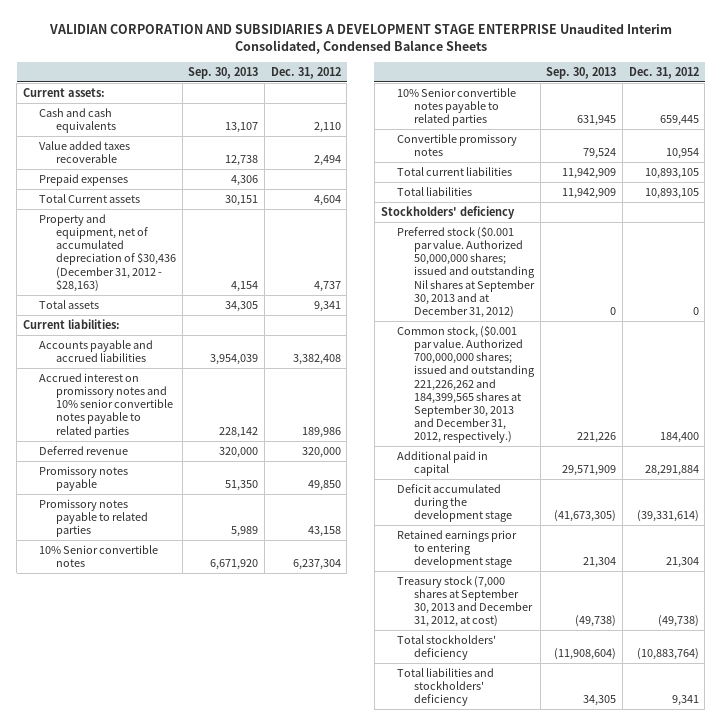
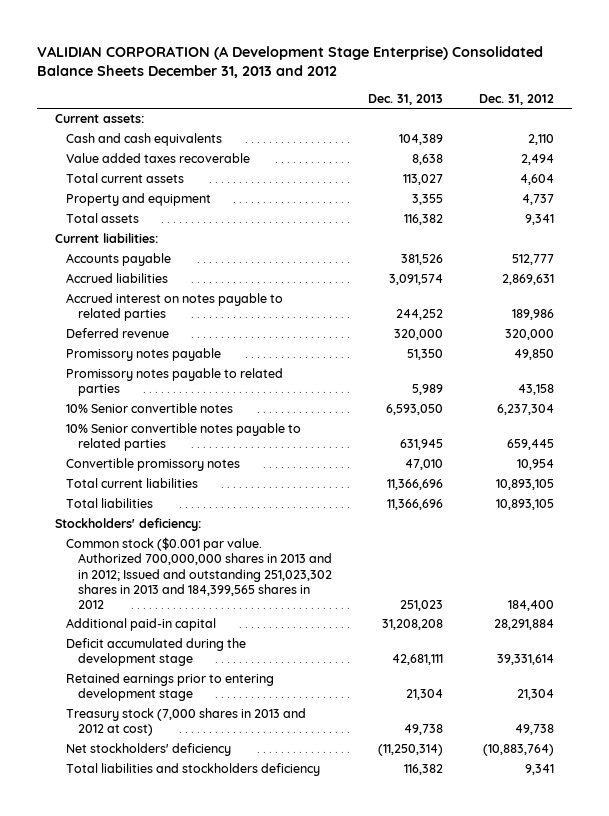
[48,23,672,54] VALIDIAN CORPORATION AND SUBSIDIARIES A DEVELOPMENT STAGE ENTERPRISE Unaudited Interim Consolidated, Condensed Balance Sheets -> [36,45,543,79] VALIDIAN CORPORATION (A Development Stage Enterprise) Consolidated Balance Sheets December 31, 2013 and 2012
[188,66,259,79] Sep. 30, 2013 -> none
none -> [367,94,443,106] Dec. 31, 2013
[39,174,129,187] Prepaid expenses -> none
[39,194,141,204] Total Current assets -> [66,173,185,184] Total current assets
[39,214,177,292] Property and equipment, net of accumulated depreciation of $30,436 (December 31, 2012 - $28,163) -> [66,193,212,207] Property and equipment
[39,340,154,363] Accounts payable and accrued liabilities -> none
none -> [66,253,172,267] Accounts payable
none -> [66,273,169,284] Accrued liabilities
[39,373,174,438] Accrued interest on promissory notes and 10% senior convertible notes payable to related parties -> [66,293,284,322] Accrued interest on notes payable to related parties
[397,226,536,318] Preferred stock ($0.001 par value. Authorized 50,000,000 shares; issued and outstanding Nil shares at September 30, 2013 and at December 31, 2012) -> none
[380,206,515,220] Stockholders' deficiency -> [54,518,201,532] Stockholders' deficiency:
[397,325,536,444] Common stock, ($0.001 par value. Authorized 700,000,000 shares; issued and outstanding 221,226,262 and 184,399,565 shares at September 30, 2013 and December 31, 2012, respectively.) -> [66,537,332,609] Common stock ($0.001 par value. Authorized 700,000,000 shares in 2013 and in 2012; Issued and outstanding 251,023,302 shares in 2013 and 184,399,565 shares in 2012
[397,451,489,477] Additional paid in capital -> [66,618,217,632] Additional paid-in capital
[636,510,699,523] (39,331,614) -> [496,654,554,666] 39,331,614
[397,576,534,628] Treasury stock (7,000 shares at September 30, 2013 and December 31, 2012, at cost) -> [66,708,307,737] Treasury stock (7,000 shares in 2013 and 2012 at cost)
[657,615,699,628] (49,738) -> [514,724,554,736] 49,738
[397,635,497,661] Total stockholders' deficiency -> [66,743,232,757] Net stockholders' deficiency
[397,668,495,707] Total liabilities and stockholders' deficiency -> [66,763,321,777] Total liabilities and stockholders deficiency

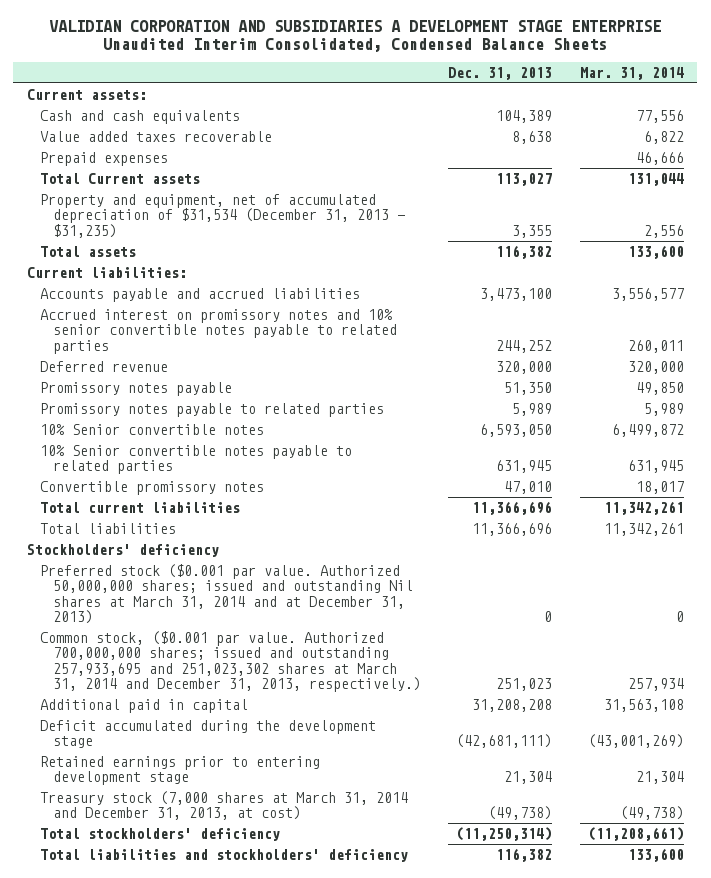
[36,45,543,79] VALIDIAN CORPORATION (A Development Stage Enterprise) Consolidated Balance Sheets December 31, 2013 and 2012 -> [49,19,662,53] VALIDIAN CORPORATION AND SUBSIDIARIES A DEVELOPMENT STAGE ENTERPRISE Unaudited Interim Consolidated, Condensed Balance Sheets
[478,94,554,106] Dec. 31, 2012 -> none
none -> [579,66,684,80] Mar. 31, 2014
none -> [39,151,168,166] Prepaid expenses
[66,173,185,184] Total current assets -> [39,172,200,184] Total Current assets
[66,193,212,207] Property and equipment -> [39,193,406,238] Property and equipment, net of accumulated depreciation of $31,534 (December 31, 2013 - $31,235)
[66,253,172,267] Accounts payable -> none
[66,273,169,284] Accrued liabilities -> none
none -> [39,287,360,302] Accounts payable and accrued liabilities
[66,293,284,322] Accrued interest on notes payable to related parties -> [39,308,398,354] Accrued interest on promissory notes and 10% senior convertible notes payable to related parties
[54,518,201,532] Stockholders' deficiency: -> [26,543,219,557] Stockholders' deficiency
none -> [39,563,414,625] Preferred stock ($0.001 par value. Authorized 50,000,000 shares; issued and outstanding Nil shares at March 31, 2014 and at December 31, 2013)
[66,537,332,609] Common stock ($0.001 par value. Authorized 700,000,000 shares in 2013 and in 2012; Issued and outstanding 251,023,302 shares in 2013 and 184,399,565 shares in 2012 -> [39,630,422,693] Common stock, ($0.001 par value. Authorized 700,000,000 shares; issued and outstanding 257,933,695 and 251,023,302 shares at March 31, 2014 and December 31, 2013, respectively.)
[66,618,217,632] Additional paid-in capital -> [39,698,248,713] Additional paid in capital
[391,654,443,666] 42,681,111 -> [456,734,553,749] (42,681,111)
[66,708,307,737] Treasury stock (7,000 shares in 2013 and 2012 at cost) -> [39,790,408,821] Treasury stock (7,000 shares at March 31, 2014 and December 31, 2013, at cost)
[403,724,443,736] 49,738 -> [488,806,553,821] (49,738)
[66,743,232,757] Net stockholders' deficiency -> [39,827,280,841] Total stockholders' deficiency
[66,763,321,777] Total liabilities and stockholders deficiency -> [39,848,408,862] Total liabilities and stockholders' deficiency

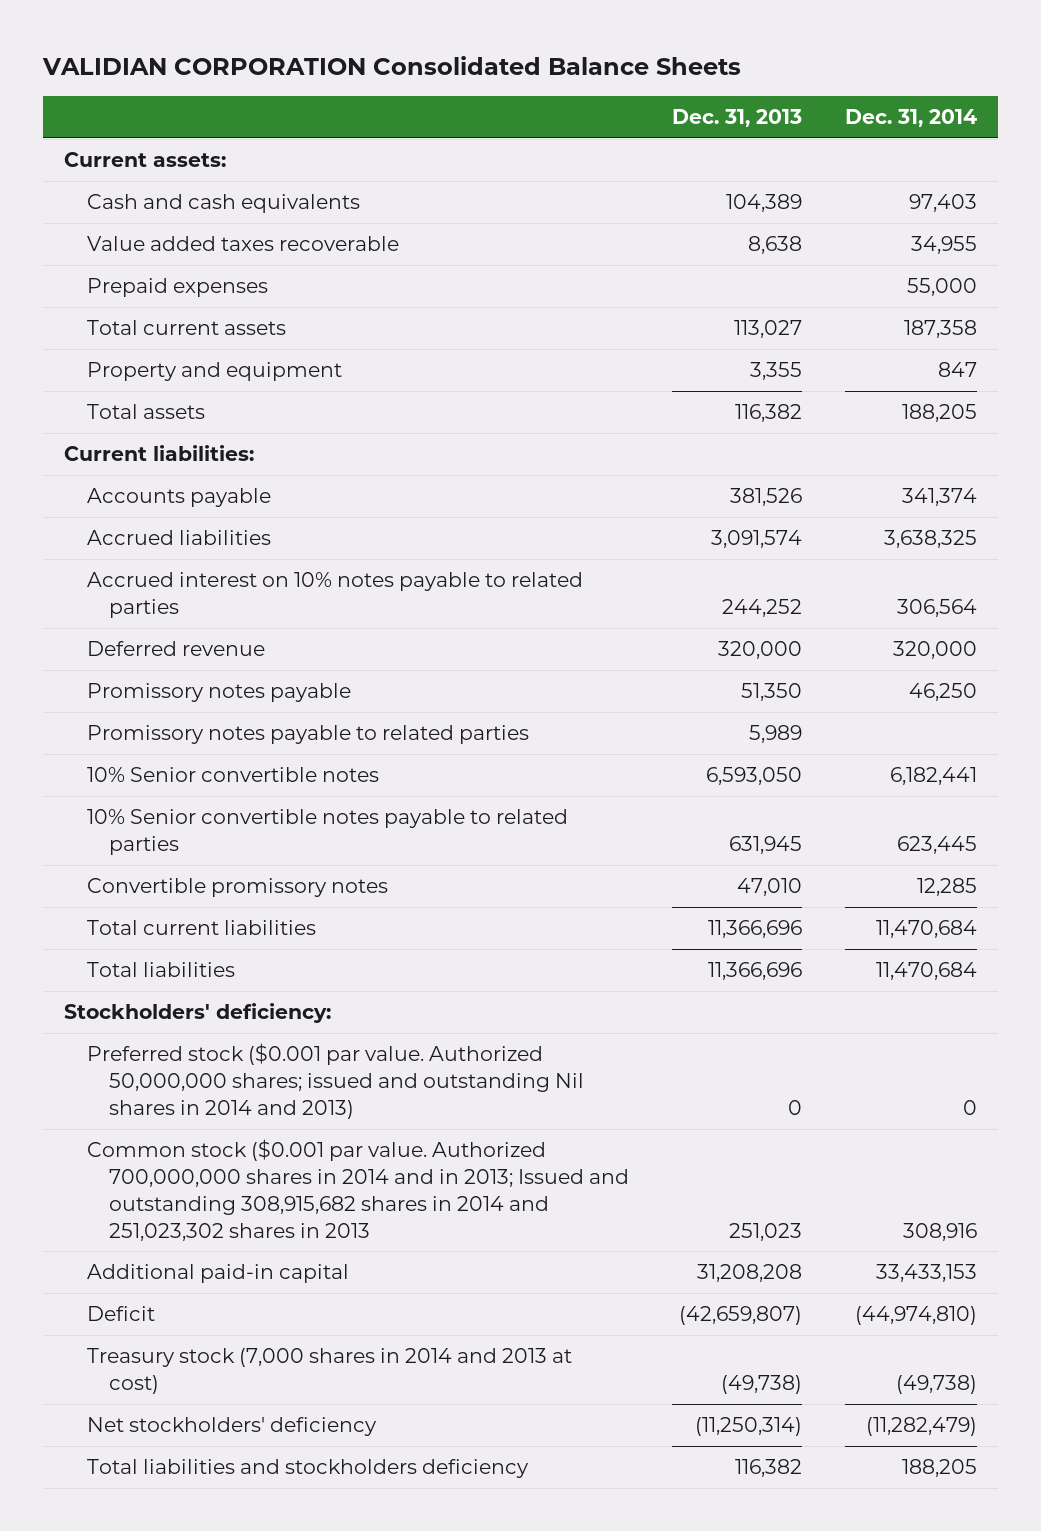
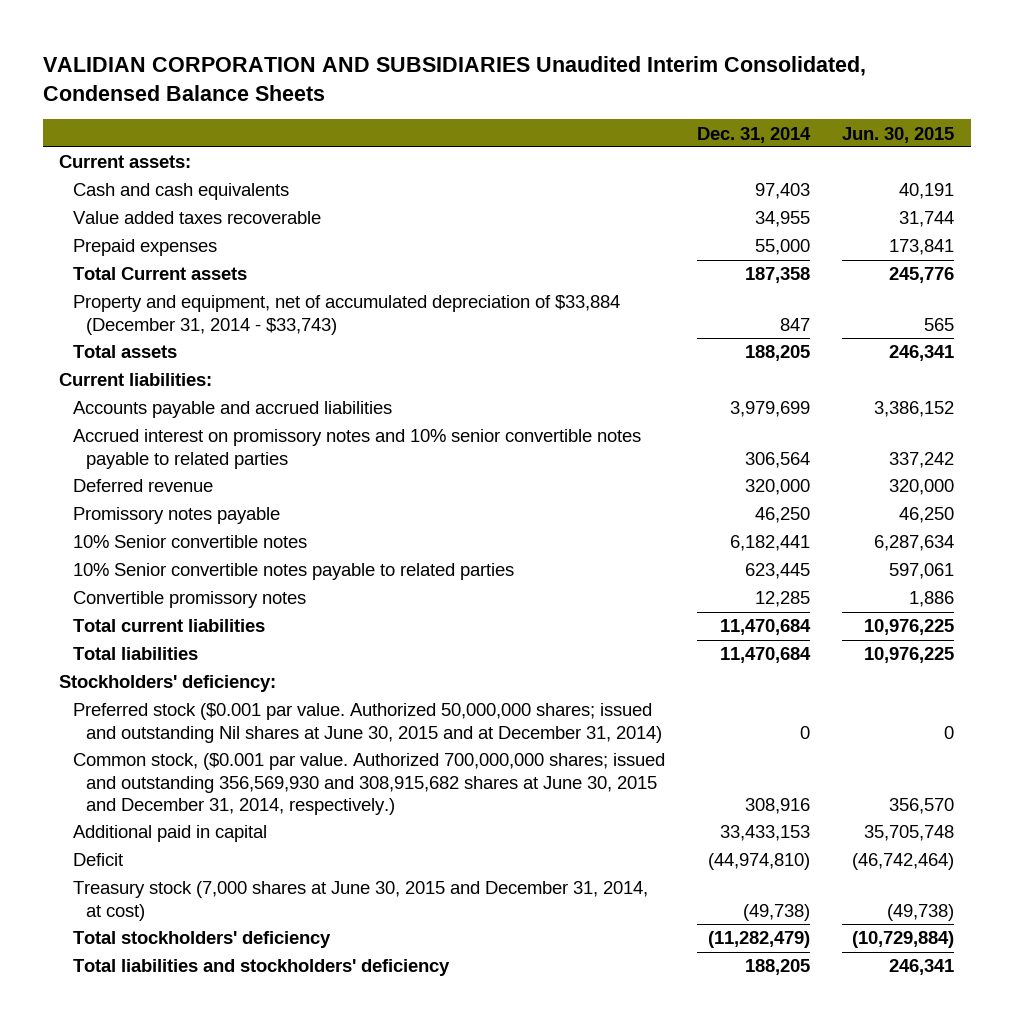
[41,55,741,75] VALIDIAN CORPORATION Consolidated Balance Sheets -> [42,55,866,101] VALIDIAN CORPORATION AND SUBSIDIARIES Unaudited Interim Consolidated, Condensed Balance Sheets
[672,108,803,127] Dec. 31, 2013 -> none
none -> [842,126,955,143] Jun. 30, 2015
[86,320,286,336] Total current assets -> [72,267,247,281] Total Current assets
[86,362,342,382] Property and equipment -> [72,295,620,335] Property and equipment, net of accumulated depreciation of $33,884 (December 31, 2014 - $33,743)
[86,488,271,508] Accounts payable -> none
[86,530,271,546] Accrued liabilities -> none
none -> [72,401,392,419] Accounts payable and accrued liabilities
[86,572,583,619] Accrued interest on 10% notes payable to related parties -> [72,429,641,469] Accrued interest on promissory notes and 10% senior convertible notes payable to related parties
[86,725,529,745] Promissory notes payable to related parties -> none
[86,1043,585,1119] Preferred stock ($0.001 par value. Authorized 50,000,000 shares; issued and outstanding Nil shares in 2014 and 2013) -> [72,703,663,743] Preferred stock ($0.001 par value. Authorized 50,000,000 shares; issued and outstanding Nil shares at June 30, 2015 and at December 31, 2014)
[86,1139,630,1241] Common stock ($0.001 par value. Authorized 700,000,000 shares in 2014 and in 2013; Issued and outstanding 308,915,682 shares in 2014 and 251,023,302 shares in 2013 -> [72,753,665,815] Common stock, ($0.001 par value. Authorized 700,000,000 shares; issued and outstanding 356,569,930 and 308,915,682 shares at June 30, 2015 and December 31, 2014, respectively.)
[86,1264,349,1284] Additional paid-in capital -> [72,825,267,843] Additional paid in capital
[86,1348,572,1395] Treasury stock (7,000 shares in 2014 and 2013 at cost) -> [72,881,648,921] Treasury stock (7,000 shares at June 30, 2015 and December 31, 2014, at cost)
[86,1417,377,1437] Net stockholders' deficiency -> [72,931,331,949] Total stockholders' deficiency
[86,1459,529,1479] Total liabilities and stockholders deficiency -> [72,959,450,977] Total liabilities and stockholders' deficiency

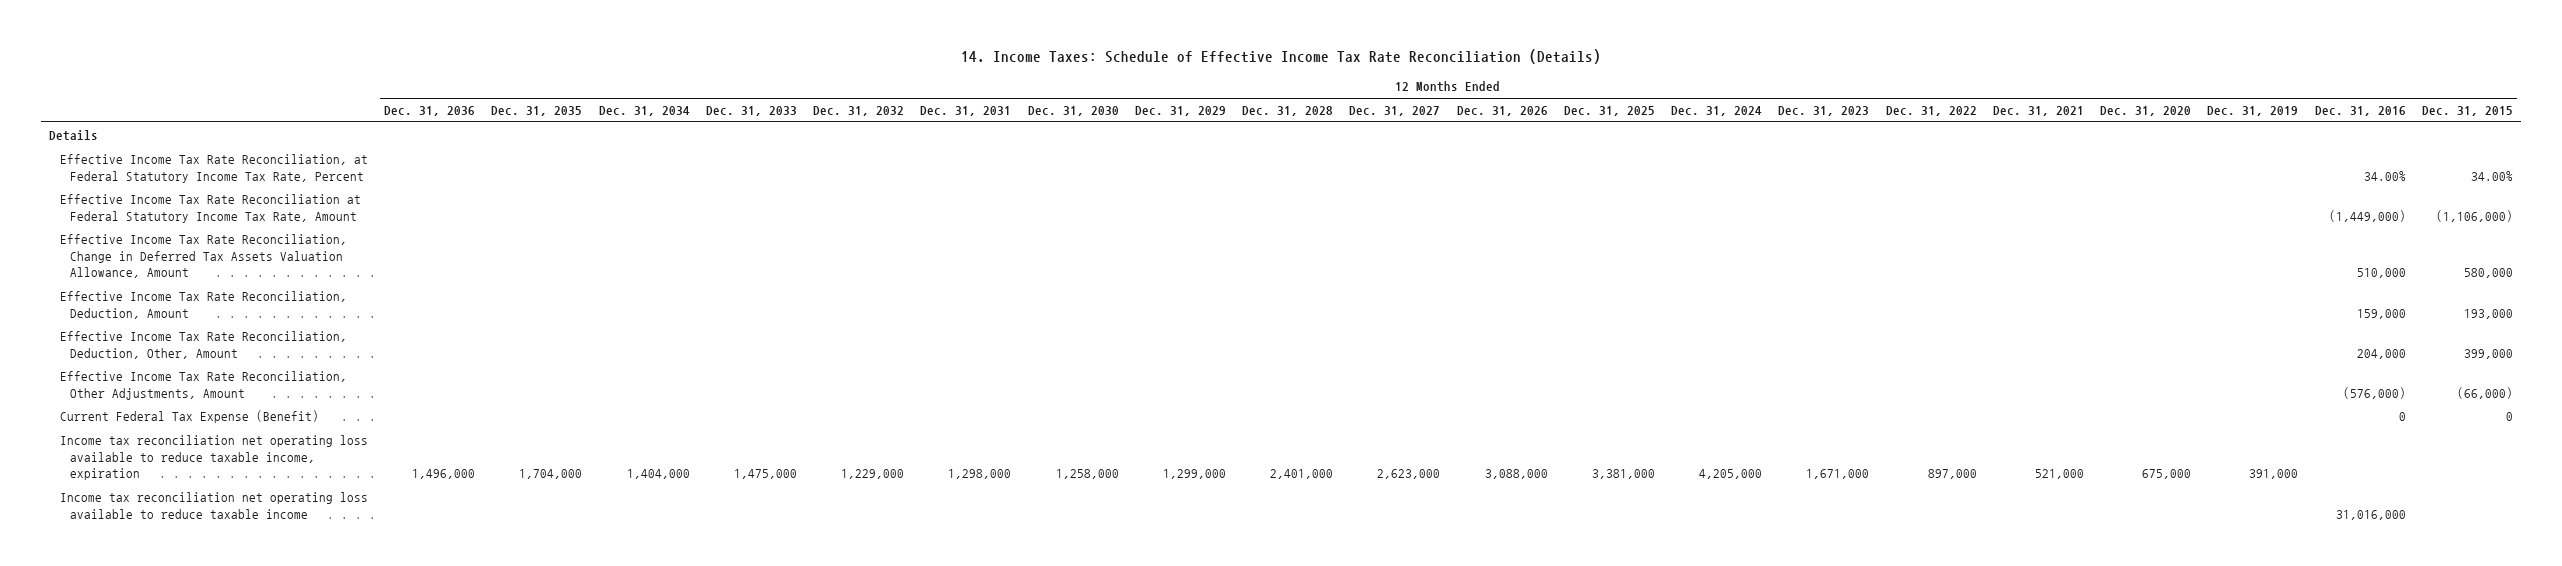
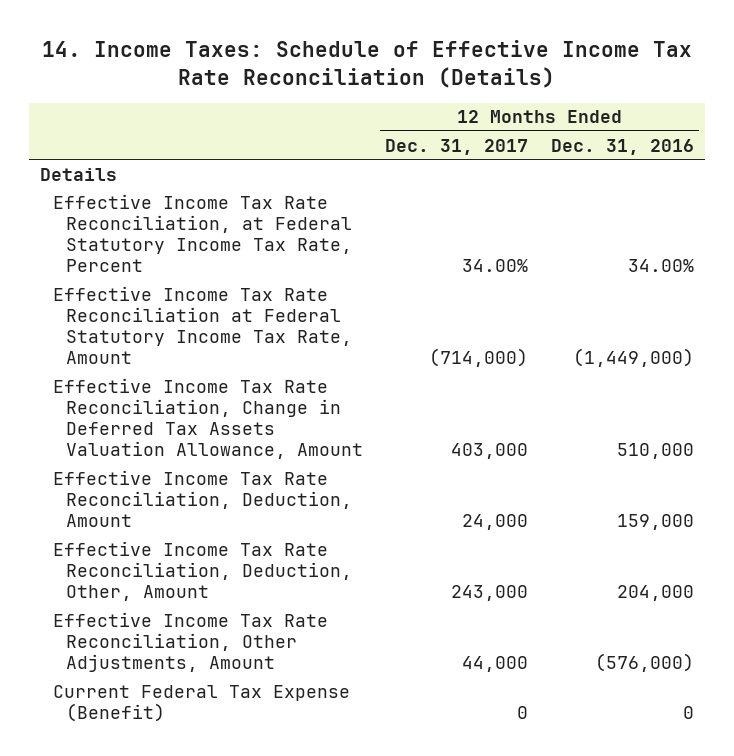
[384,105,476,116] Dec. 31, 2036 -> none
[491,105,583,116] Dec. 31, 2035 -> none
[598,105,690,116] Dec. 31, 2034 -> none
[705,105,797,116] Dec. 31, 2033 -> none
[813,105,905,116] Dec. 31, 2032 -> none
[920,105,1012,116] Dec. 31, 2031 -> none
[1027,105,1119,116] Dec. 31, 2030 -> none
[1134,105,1226,116] Dec. 31, 2029 -> none
[1242,105,1334,116] Dec. 31, 2028 -> none
[1349,105,1441,116] Dec. 31, 2027 -> none
[1456,105,1548,116] Dec. 31, 2026 -> none
[1563,105,1655,116] Dec. 31, 2025 -> none
[1671,105,1763,116] Dec. 31, 2024 -> none
[1778,105,1870,116] Dec. 31, 2023 -> none
[1885,105,1977,116] Dec. 31, 2022 -> none
[1992,105,2084,116] Dec. 31, 2021 -> none
[2100,105,2192,116] Dec. 31, 2020 -> none
[2207,105,2299,116] Dec. 31, 2019 -> none
[2421,105,2513,116] Dec. 31, 2015 -> none
none -> [385,138,529,155] Dec. 31, 2017
[59,434,368,481] Income tax reconciliation net operating loss available to reduce taxable income, expiration -> none
[59,491,368,519] Income tax reconciliation net operating loss available to reduce taxable income -> none

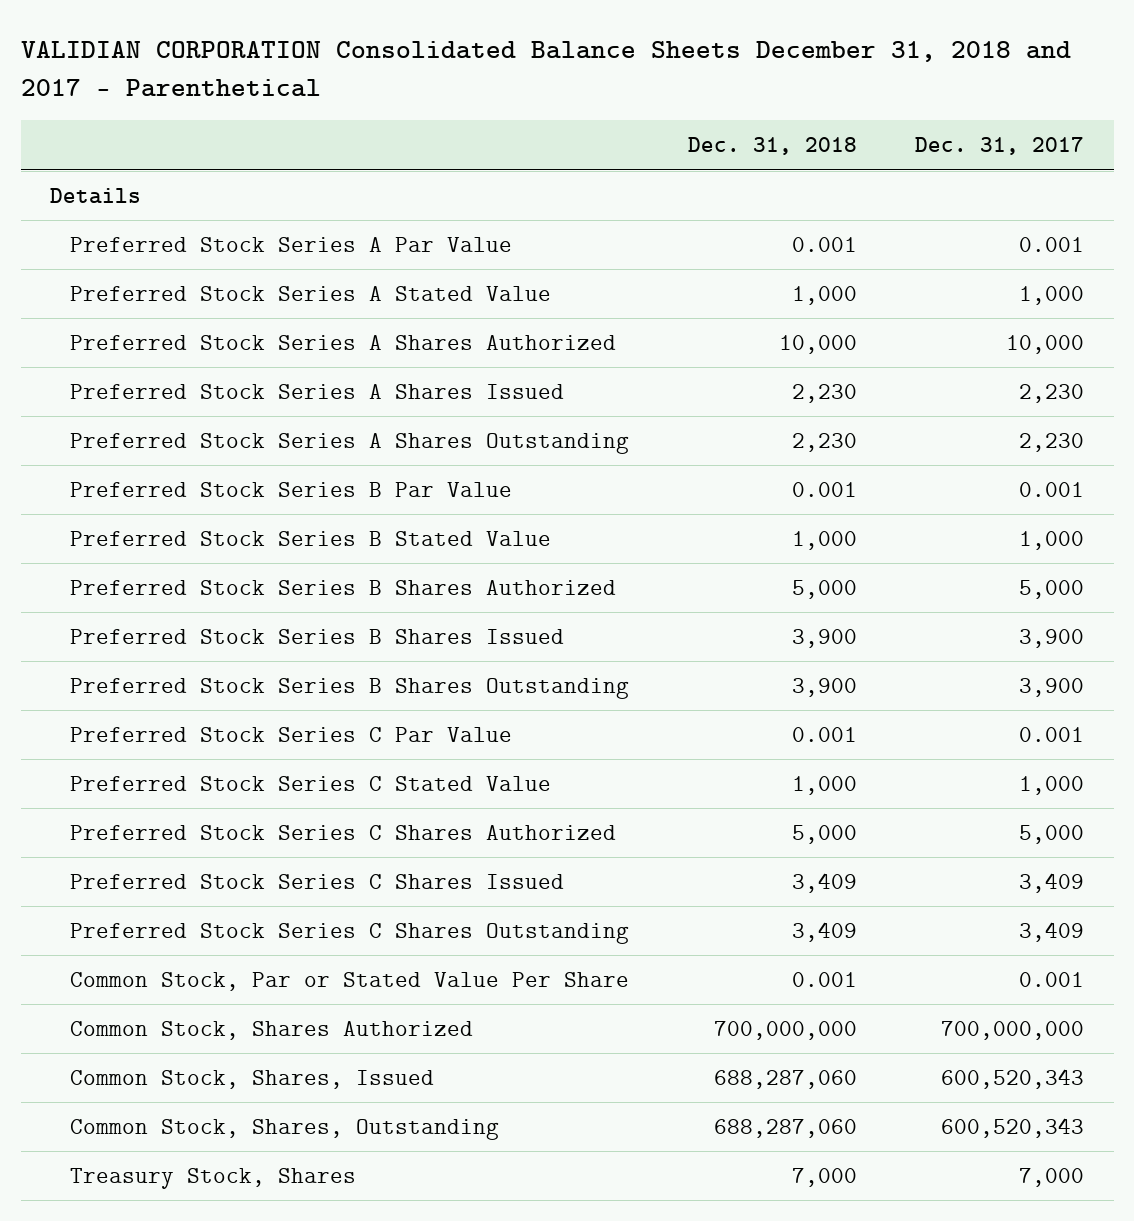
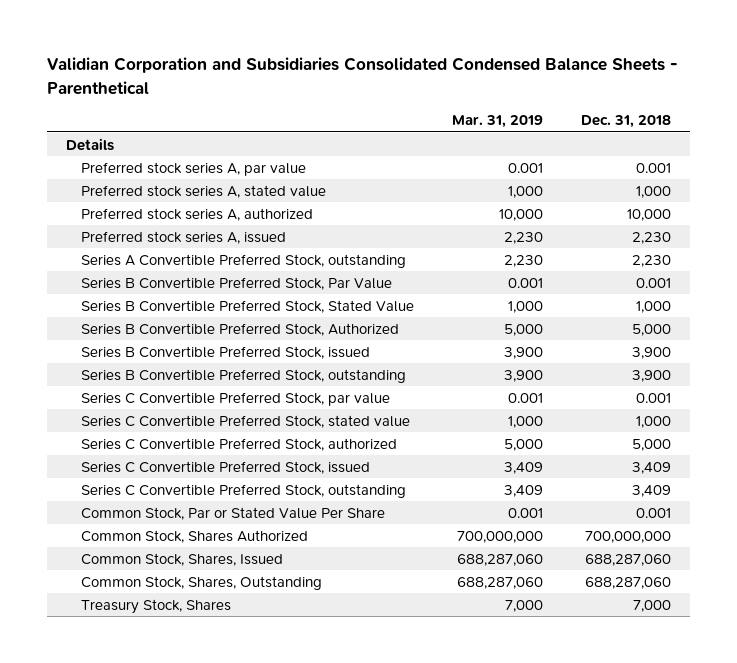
[20,41,1071,97] VALIDIAN CORPORATION Consolidated Balance Sheets December 31, 2018 and 2017 - Parenthetical -> [47,57,679,95] Validian Corporation and Subsidiaries Consolidated Condensed Balance Sheets - Parenthetical
[915,137,1085,156] Dec. 31, 2017 -> none
none -> [452,115,544,129] Mar. 31, 2019
[69,237,512,253] Preferred Stock Series A Par Value -> [81,161,307,176] Preferred stock series A, par value
[69,286,551,302] Preferred Stock Series A Stated Value -> [81,184,327,198] Preferred stock series A, stated value
[69,335,616,351] Preferred Stock Series A Shares Authorized -> [81,207,314,221] Preferred stock series A, authorized
[69,384,564,400] Preferred Stock Series A Shares Issued -> [81,230,287,244] Preferred stock series A, issued
[69,433,629,455] Preferred Stock Series A Shares Outstanding -> [81,253,407,268] Series A Convertible Preferred Stock, outstanding
[69,482,512,498] Preferred Stock Series B Par Value -> [81,276,393,290] Series B Convertible Preferred Stock, Par Value
[69,531,551,547] Preferred Stock Series B Stated Value -> [81,299,415,313] Series B Convertible Preferred Stock, Stated Value
[69,580,616,596] Preferred Stock Series B Shares Authorized -> [81,322,400,336] Series B Convertible Preferred Stock, Authorized
[69,629,564,645] Preferred Stock Series B Shares Issued -> [81,345,371,359] Series B Convertible Preferred Stock, issued
[69,678,629,700] Preferred Stock Series B Shares Outstanding -> [81,368,407,383] Series B Convertible Preferred Stock, outstanding
[69,727,512,743] Preferred Stock Series C Par Value -> [81,391,391,406] Series C Convertible Preferred Stock, par value
[69,776,551,792] Preferred Stock Series C Stated Value -> [81,414,411,428] Series C Convertible Preferred Stock, stated value
[69,825,616,841] Preferred Stock Series C Shares Authorized -> [81,437,398,451] Series C Convertible Preferred Stock, authorized
[69,874,564,890] Preferred Stock Series C Shares Issued -> [81,460,371,474] Series C Convertible Preferred Stock, issued
[69,923,629,945] Preferred Stock Series C Shares Outstanding -> [81,483,407,498] Series C Convertible Preferred Stock, outstanding

